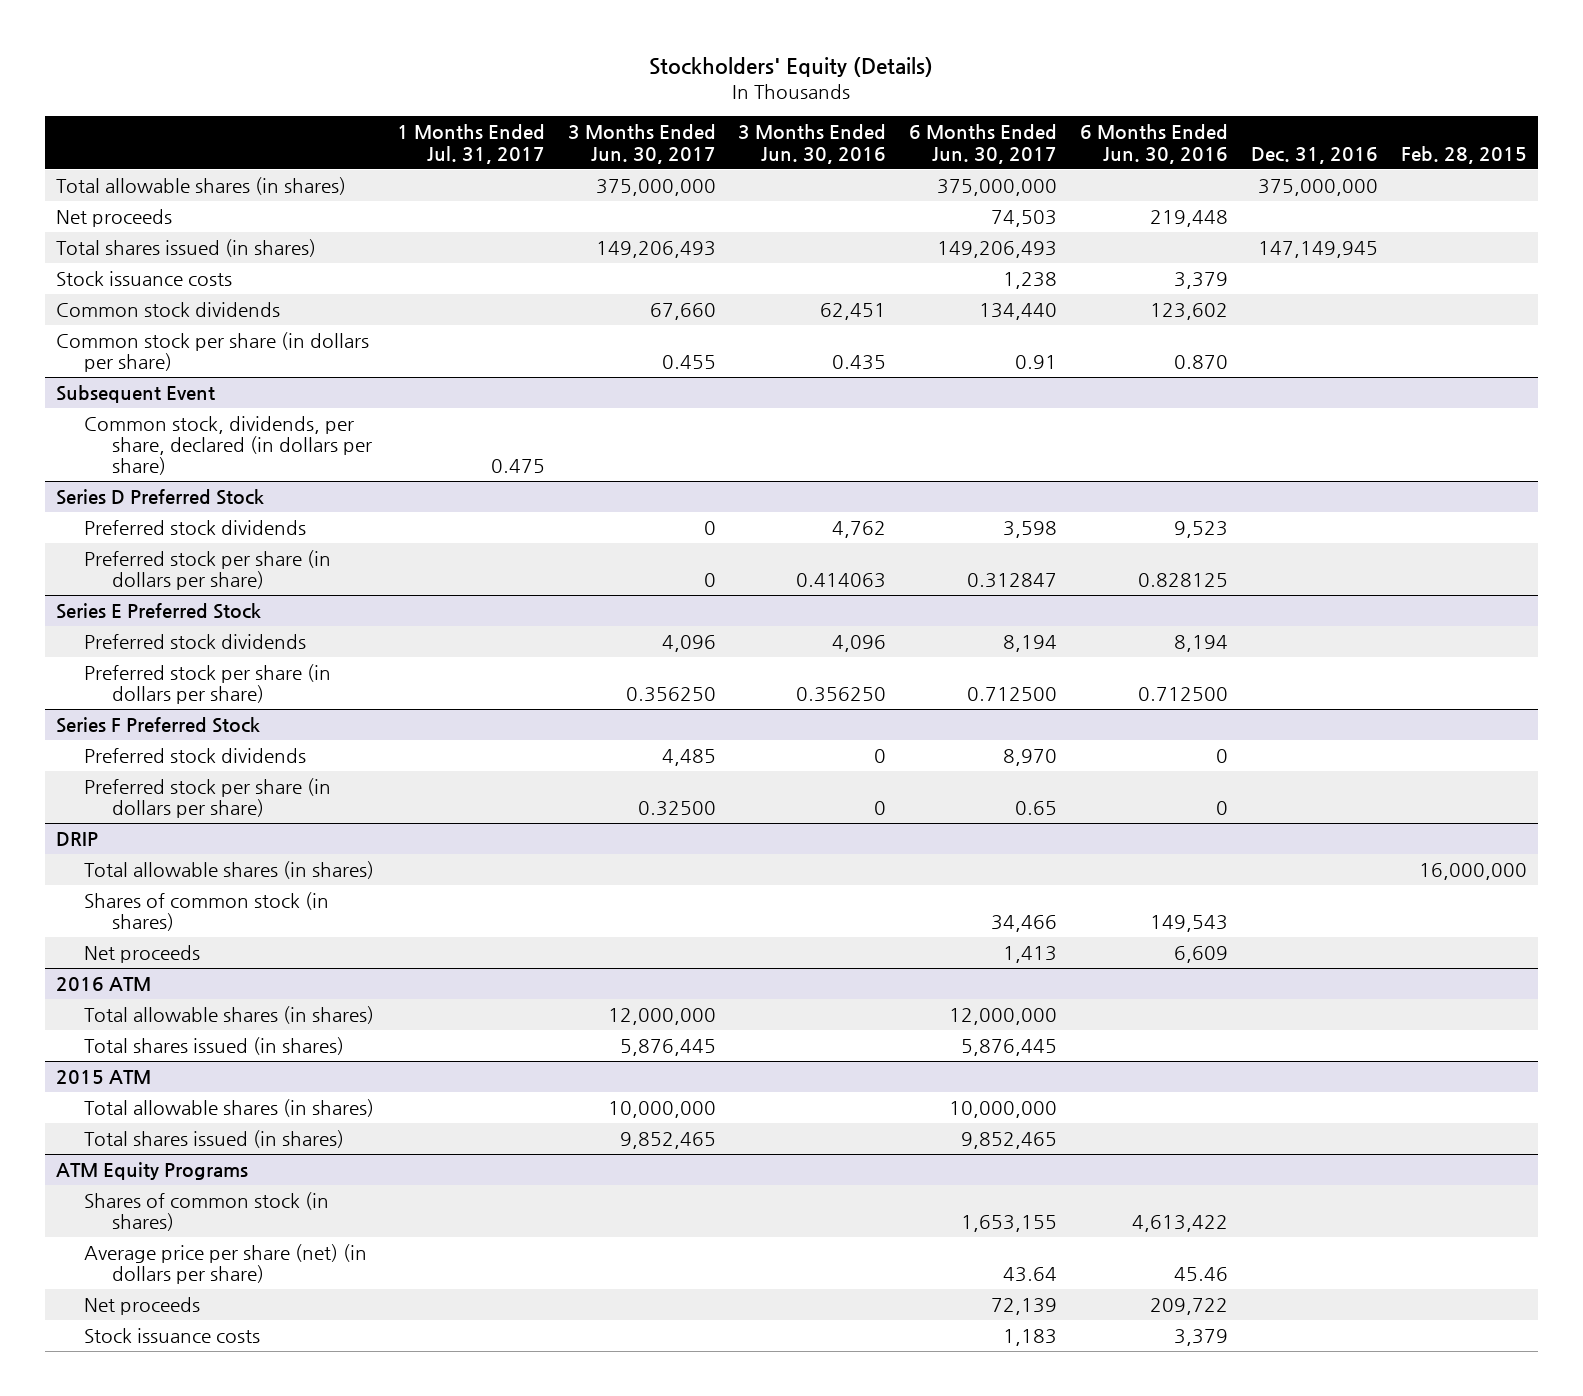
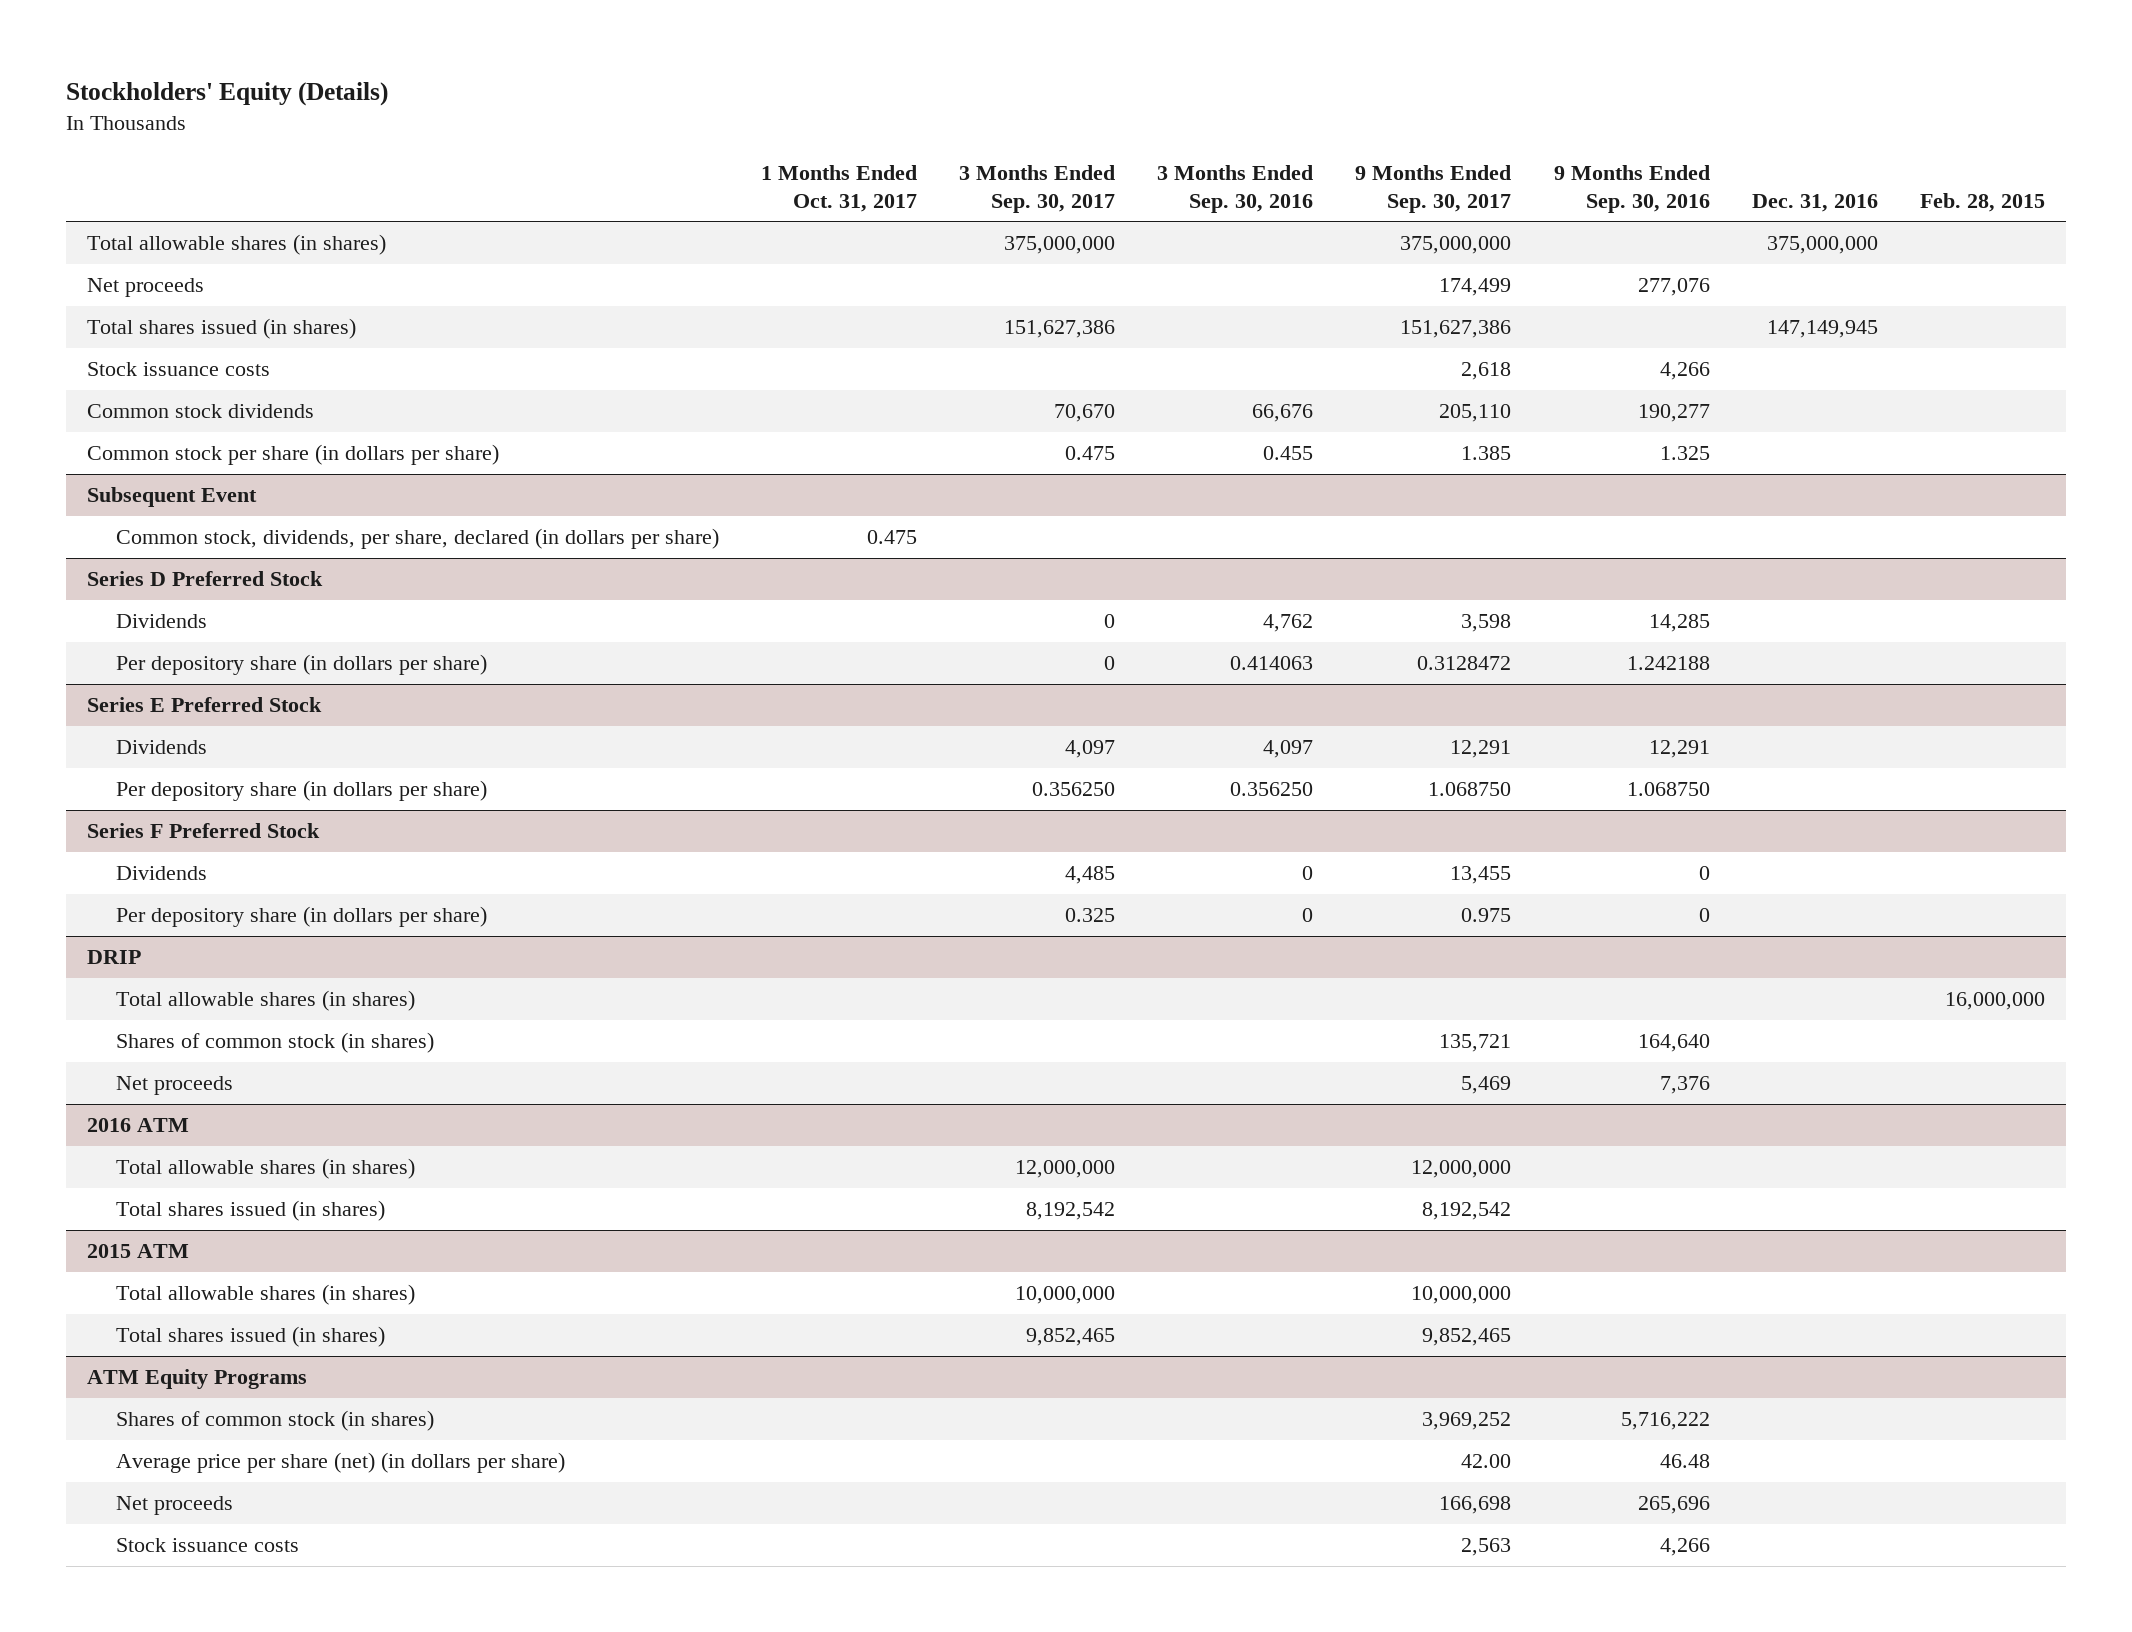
[396,124,545,164] 1 Months Ended Jul. 31, 2017 -> none
[567,124,716,164] 3 Months Ended Jun. 30, 2017 -> none
[738,124,887,164] 3 Months Ended Jun. 30, 2016 -> none
[909,124,1058,164] 6 Months Ended Jun. 30, 2017 -> none
[1079,124,1228,164] 6 Months Ended Jun. 30, 2016 -> none
none -> [760,165,917,212] 1 Months Ended Oct. 31, 2017
none -> [959,165,1116,213] 3 Months Ended Sep. 30, 2017
none -> [1157,165,1314,213] 3 Months Ended Sep. 30, 2016
none -> [1355,165,1512,213] 9 Months Ended Sep. 30, 2017
none -> [1553,165,1710,213] 9 Months Ended Sep. 30, 2016
[83,519,306,535] Preferred stock dividends -> [115,614,207,629] Dividends
[83,549,331,591] Preferred stock per share (in dollars per share) -> [115,654,487,676] Per depository share (in dollars per share)
[83,633,306,649] Preferred stock dividends -> [115,740,207,755] Dividends
[83,663,331,705] Preferred stock per share (in dollars per share) -> [115,780,487,802] Per depository share (in dollars per share)
[83,747,306,763] Preferred stock dividends -> [115,866,207,881] Dividends
[83,777,331,819] Preferred stock per share (in dollars per share) -> [115,906,487,928] Per depository share (in dollars per share)

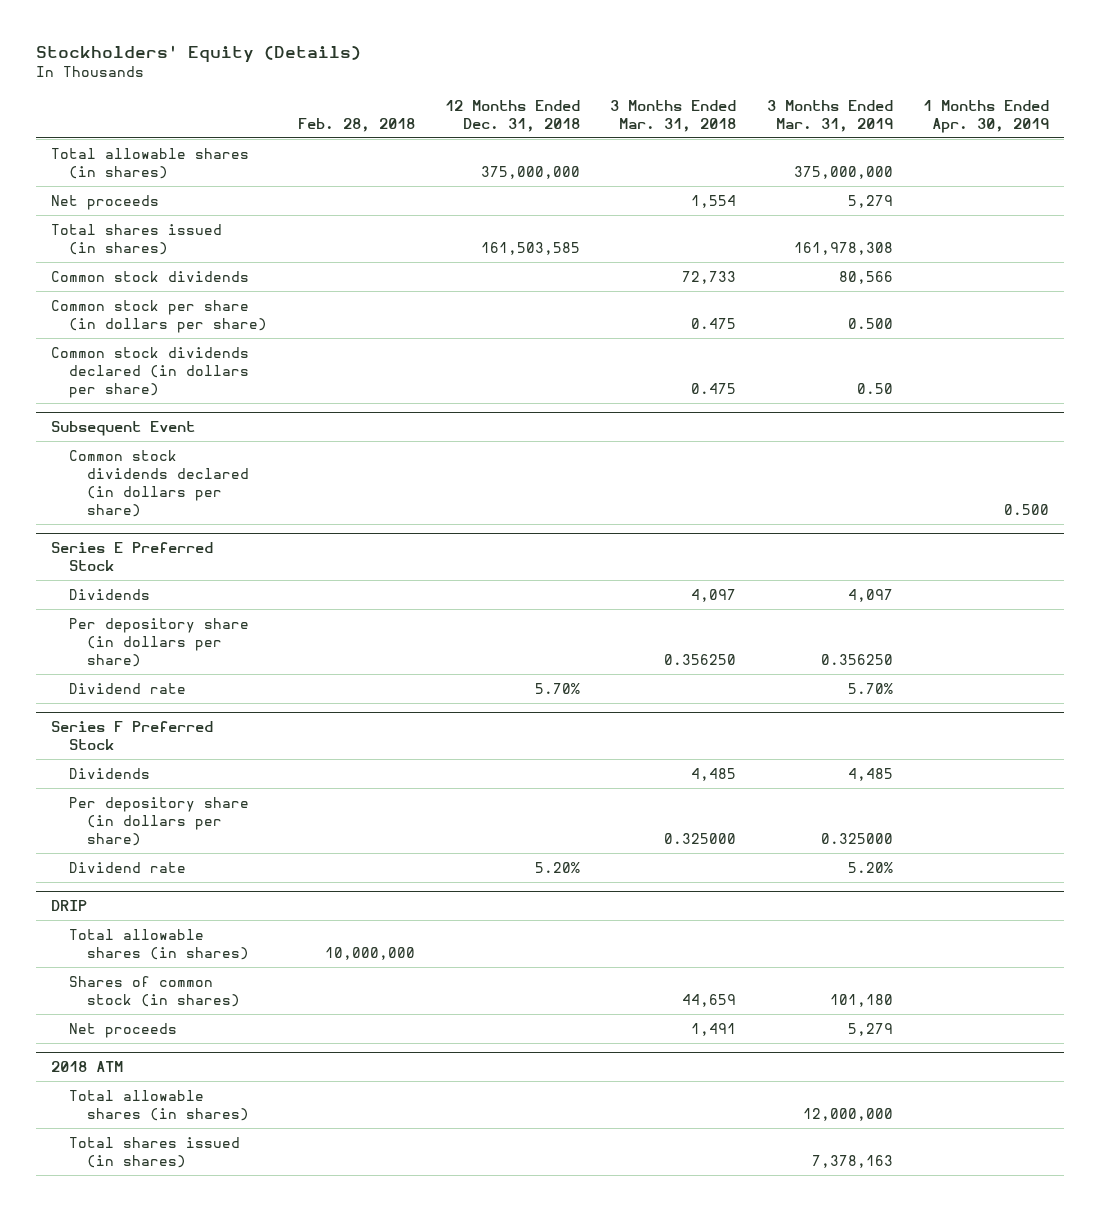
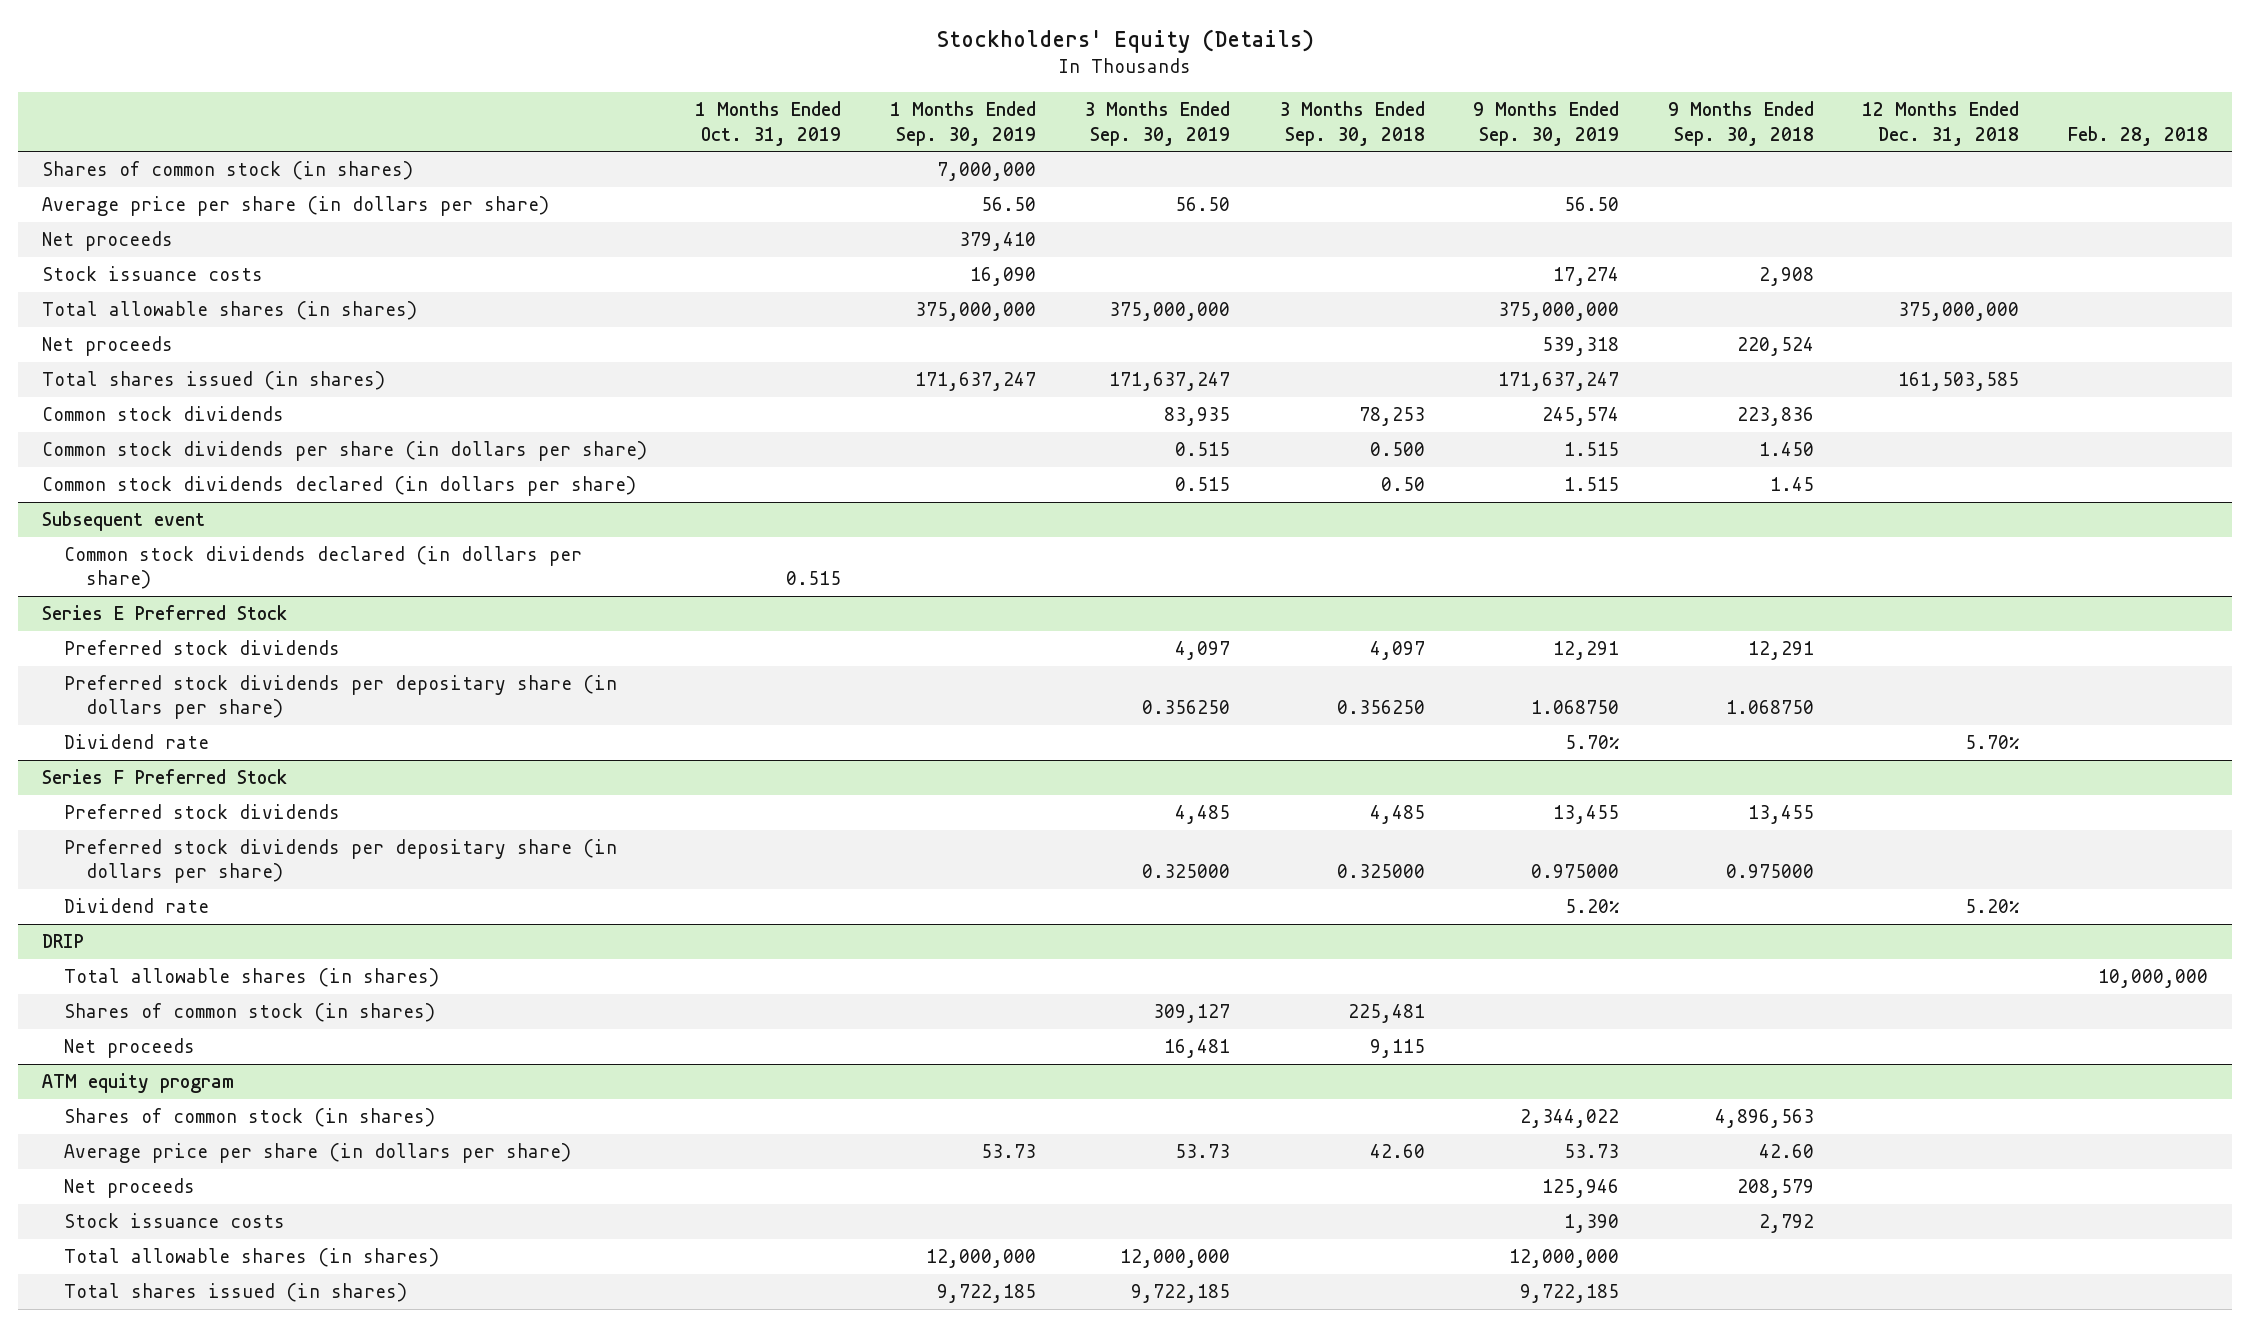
[610,99,737,132] 3 Months Ended Mar. 31, 2018 -> none
[766,99,893,132] 3 Months Ended Mar. 31, 2019 -> none
[923,99,1050,133] 1 Months Ended Apr. 30, 2019 -> none
none -> [695,101,842,146] 1 Months Ended Oct. 31, 2019
none -> [889,101,1036,146] 1 Months Ended Sep. 30, 2019
none -> [1084,101,1231,146] 3 Months Ended Sep. 30, 2019
none -> [1278,101,1425,146] 3 Months Ended Sep. 30, 2018
none -> [1473,101,1620,146] 9 Months Ended Sep. 30, 2019
none -> [1667,101,1814,146] 9 Months Ended Sep. 30, 2018
none -> [41,161,413,181] Shares of common stock (in shares)
none -> [41,196,549,217] Average price per share (in dollars per share)
none -> [41,231,173,252] Net proceeds
none -> [41,266,263,282] Stock issuance costs
[51,299,268,333] Common stock per share (in dollars per share) -> [41,441,647,462] Common stock dividends per share (in dollars per share)
[51,420,196,436] Subsequent Event -> [41,511,205,532] Subsequent event
[69,588,151,600] Dividends -> [63,640,340,656] Preferred stock dividends
[69,617,250,668] Per depository share (in dollars per share) -> [63,675,617,720] Preferred stock dividends per depositary share (in dollars per share)
[69,767,151,779] Dividends -> [63,804,340,820] Preferred stock dividends
[69,796,250,847] Per depository share (in dollars per share) -> [63,839,617,884] Preferred stock dividends per depositary share (in dollars per share)
[51,1060,124,1072] 2018 ATM -> none
[69,1089,250,1121] Total allowable shares (in shares) -> none
[69,1136,241,1168] Total shares issued (in shares) -> none
none -> [41,1073,234,1094] ATM equity program
none -> [63,1108,435,1128] Shares of common stock (in shares)
none -> [63,1143,571,1164] Average price per share (in dollars per share)
none -> [63,1178,195,1199] Net proceeds
none -> [63,1213,285,1229] Stock issuance costs
none -> [63,1248,439,1268] Total allowable shares (in shares)
none -> [63,1283,407,1303] Total shares issued (in shares)

